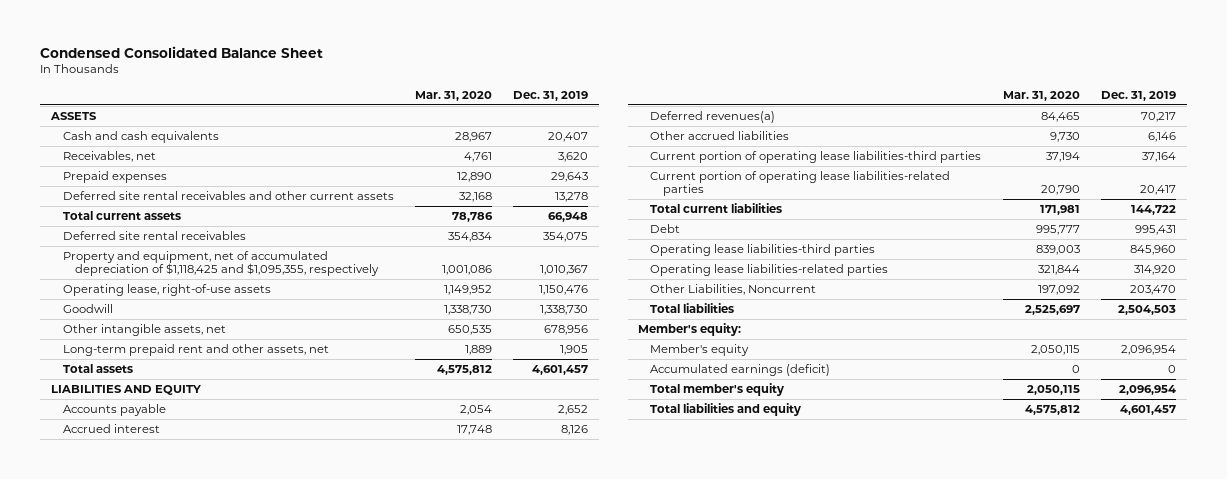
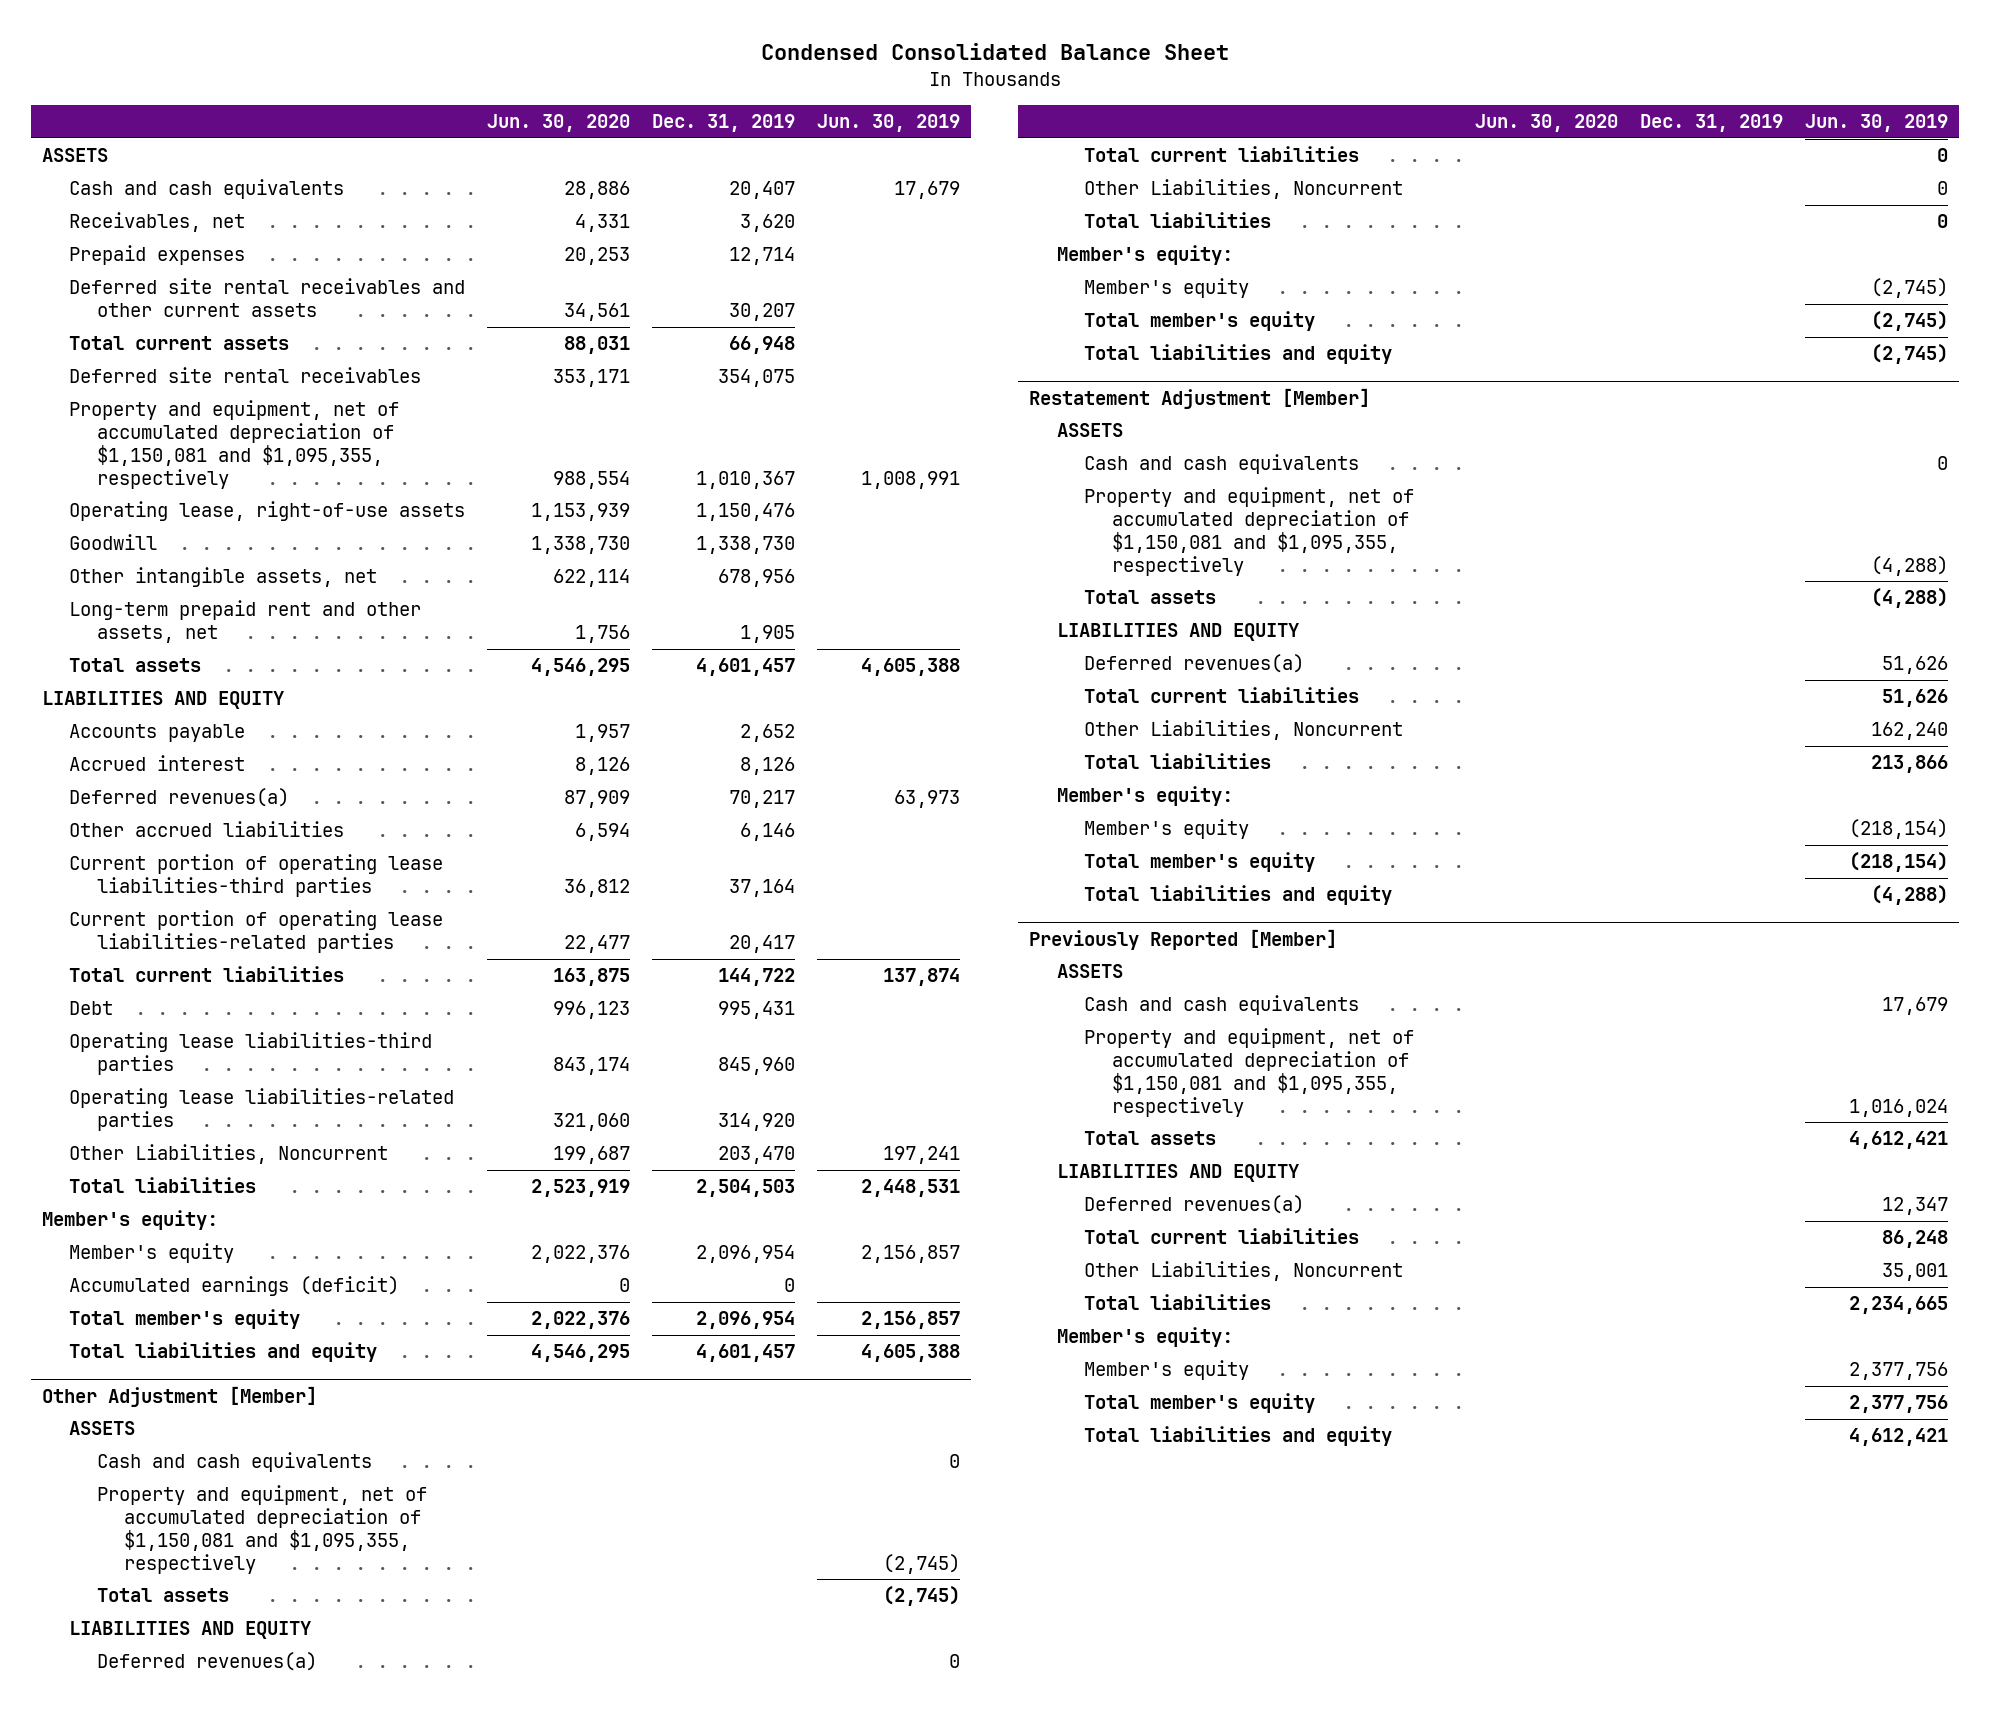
[414,90,492,101] Mar. 31, 2020 -> none
none -> [487,114,631,133] Jun. 30, 2020
none -> [817,114,961,133] Jun. 30, 2019
[551,171,589,182] 29,643 -> [729,247,796,266] 12,714
[555,191,589,202] 13,278 -> [729,303,796,322] 30,207
[62,250,379,277] Property and equipment, net of accumulated depreciation of $1,118,425 and $1,095,355, respectively -> [69,400,400,489] Property and equipment, net of accumulated depreciation of $1,150,081 and $1,095,355, respectively
none -> [41,1385,317,1407] Other Adjustment [Member]
none -> [69,1421,136,1436] ASSETS
none -> [96,1452,372,1473] Cash and cash equivalents
none -> [96,1485,427,1574] Property and equipment, net of accumulated depreciation of $1,150,081 and $1,095,355, respectively
none -> [96,1588,229,1603] Total assets
none -> [69,1621,312,1640] LIABILITIES AND EQUITY
none -> [96,1652,317,1672] Deferred revenues(a)
none -> [1084,146,1360,163] Total current liabilities
none -> [1084,179,1404,200] Other Liabilities, Noncurrent
none -> [1084,212,1272,229] Total liabilities
none -> [1056,245,1233,266] Member's equity:
none -> [1084,278,1250,299] Member's equity
none -> [1084,311,1316,332] Total member's equity
none -> [1084,344,1393,365] Total liabilities and equity
none -> [1029,387,1371,409] Restatement Adjustment [Member]
none -> [1056,423,1123,438] ASSETS
none -> [1084,454,1360,475] Cash and cash equivalents
none -> [1084,487,1415,576] Property and equipment, net of accumulated depreciation of $1,150,081 and $1,095,355, respectively
none -> [1084,590,1217,605] Total assets
none -> [1056,623,1299,642] LIABILITIES AND EQUITY
none -> [1084,654,1305,674] Deferred revenues(a)
none -> [1084,687,1360,704] Total current liabilities
none -> [1084,720,1404,741] Other Liabilities, Noncurrent
none -> [1084,753,1272,770] Total liabilities
none -> [1056,786,1233,807] Member's equity:
none -> [1084,819,1250,840] Member's equity
none -> [1084,852,1316,873] Total member's equity
none -> [1084,885,1393,906] Total liabilities and equity
none -> [1029,928,1338,950] Previously Reported [Member]
none -> [1056,964,1123,979] ASSETS
none -> [1084,995,1360,1016] Cash and cash equivalents
none -> [1084,1028,1415,1117] Property and equipment, net of accumulated depreciation of $1,150,081 and $1,095,355, respectively
none -> [1084,1131,1217,1146] Total assets
none -> [1056,1164,1299,1183] LIABILITIES AND EQUITY
none -> [1084,1195,1305,1215] Deferred revenues(a)
none -> [1084,1228,1360,1245] Total current liabilities
none -> [1084,1261,1404,1282] Other Liabilities, Noncurrent
none -> [1084,1294,1272,1311] Total liabilities
none -> [1056,1327,1233,1348] Member's equity:
none -> [1084,1360,1250,1381] Member's equity
none -> [1084,1393,1316,1414] Total member's equity
none -> [1084,1426,1393,1447] Total liabilities and equity

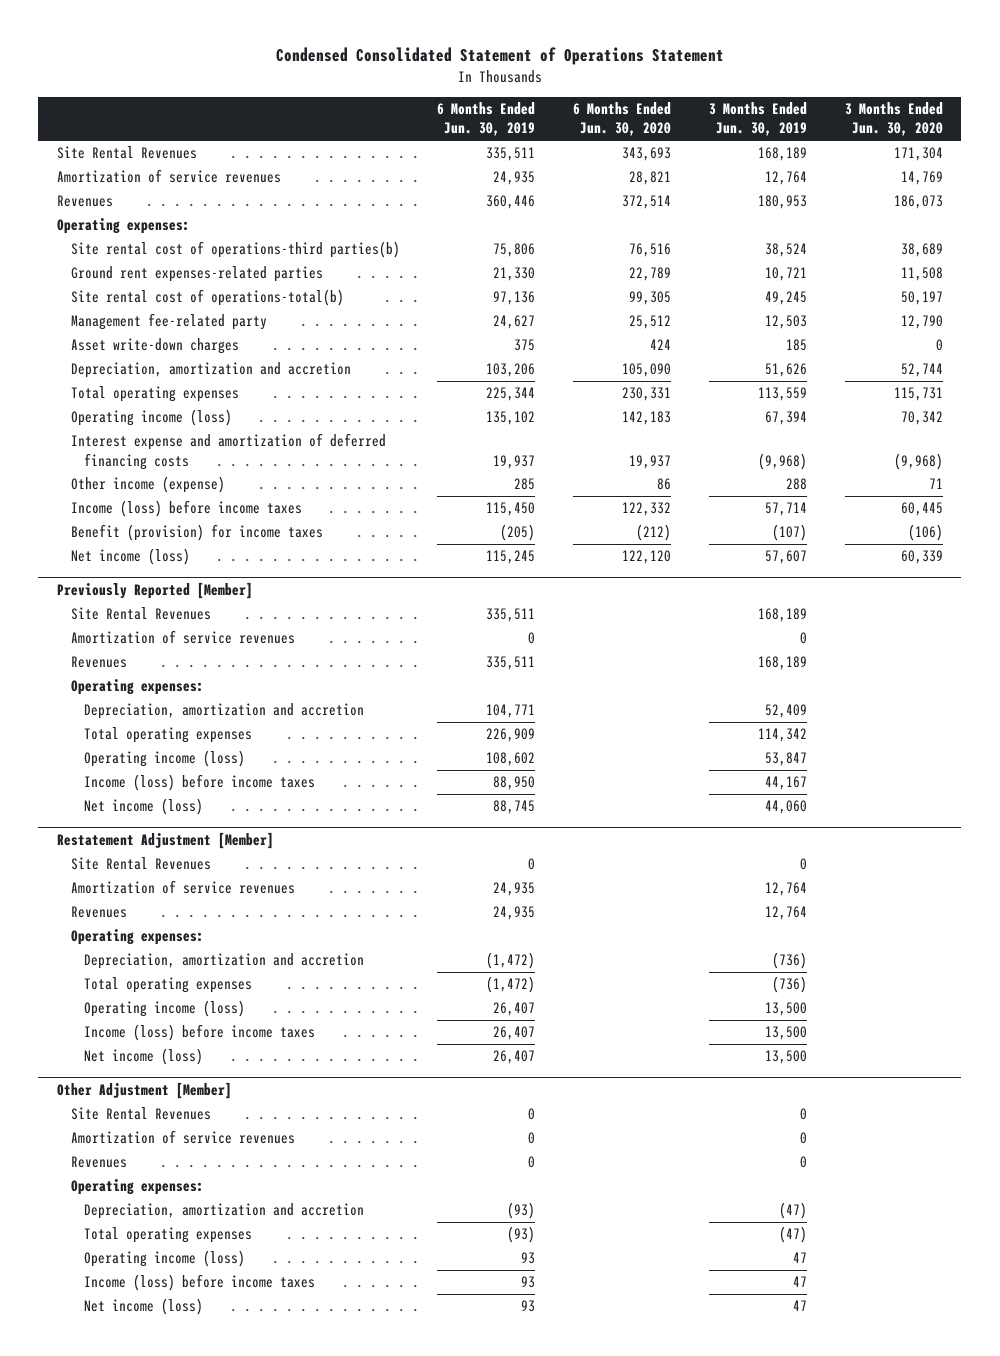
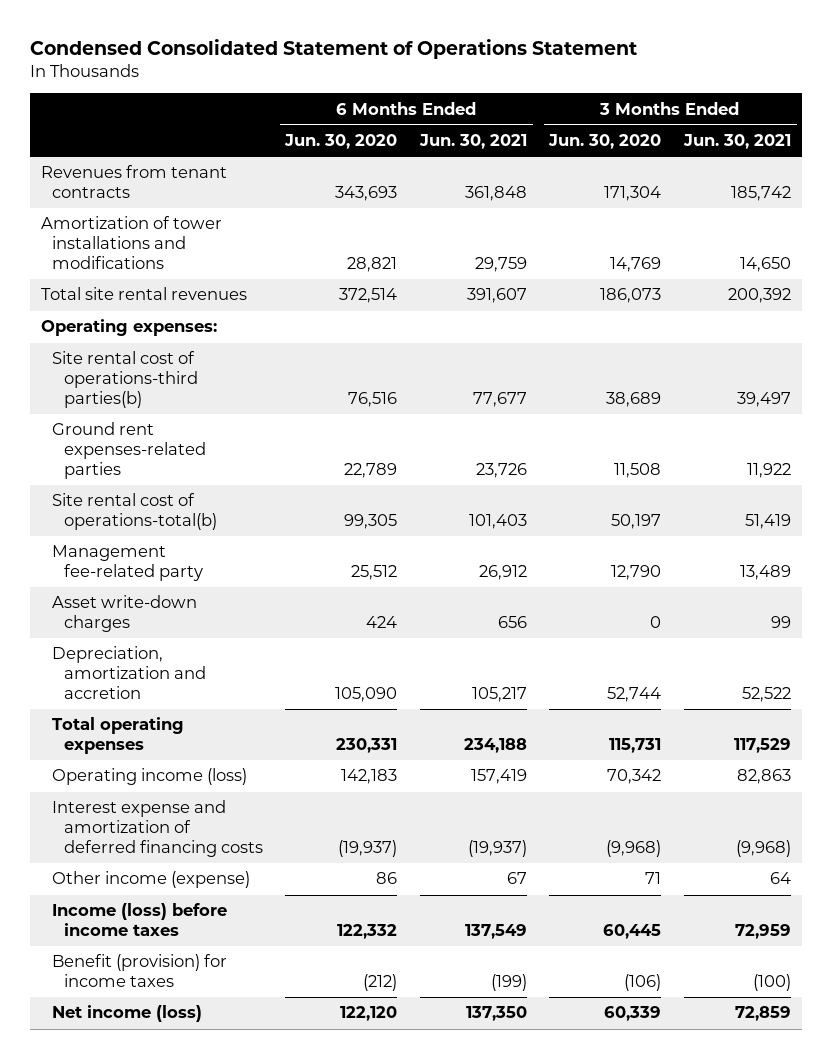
[437,101,536,137] 6 Months Ended Jun. 30, 2019 -> none
[708,101,807,137] 3 Months Ended Jun. 30, 2019 -> none
none -> [418,134,527,150] Jun. 30, 2021
none -> [682,134,791,150] Jun. 30, 2021
[57,146,198,160] Site Rental Revenues -> [40,165,227,199] Revenues from tenant contracts
[57,169,282,184] Amortization of service revenues -> [40,216,222,269] Amortization of tower installations and modifications
[57,195,114,208] Revenues -> [40,287,247,301] Total site rental revenues
[629,454,672,469] 19,937 -> [338,839,398,857] (19,937)
[57,581,254,599] Previously Reported [Member] -> none
[70,607,211,621] Site Rental Revenues -> none
[70,630,295,645] Amortization of service revenues -> none
[70,656,127,669] Revenues -> none
[70,679,204,696] Operating expenses: -> none
[84,703,365,720] Depreciation, amortization and accretion -> none
[84,727,253,744] Total operating expenses -> none
[84,750,246,768] Operating income (loss) -> none
[84,774,316,792] Income (loss) before income taxes -> none
[84,798,204,816] Net income (loss) -> none
[57,831,275,849] Restatement Adjustment [Member] -> none
[70,857,211,871] Site Rental Revenues -> none
[70,880,295,895] Amortization of service revenues -> none
[70,906,127,919] Revenues -> none
[70,929,204,946] Operating expenses: -> none
[84,953,365,970] Depreciation, amortization and accretion -> none
[84,977,253,994] Total operating expenses -> none
[84,1000,246,1018] Operating income (loss) -> none
[84,1024,316,1042] Income (loss) before income taxes -> none
[84,1048,204,1066] Net income (loss) -> none
[57,1081,233,1099] Other Adjustment [Member] -> none
[70,1107,211,1121] Site Rental Revenues -> none
[70,1130,295,1145] Amortization of service revenues -> none
[70,1156,127,1169] Revenues -> none
[70,1179,204,1196] Operating expenses: -> none
[84,1203,365,1220] Depreciation, amortization and accretion -> none
[84,1227,253,1244] Total operating expenses -> none
[84,1250,246,1268] Operating income (loss) -> none
[84,1274,316,1292] Income (loss) before income taxes -> none
[84,1298,204,1316] Net income (loss) -> none

